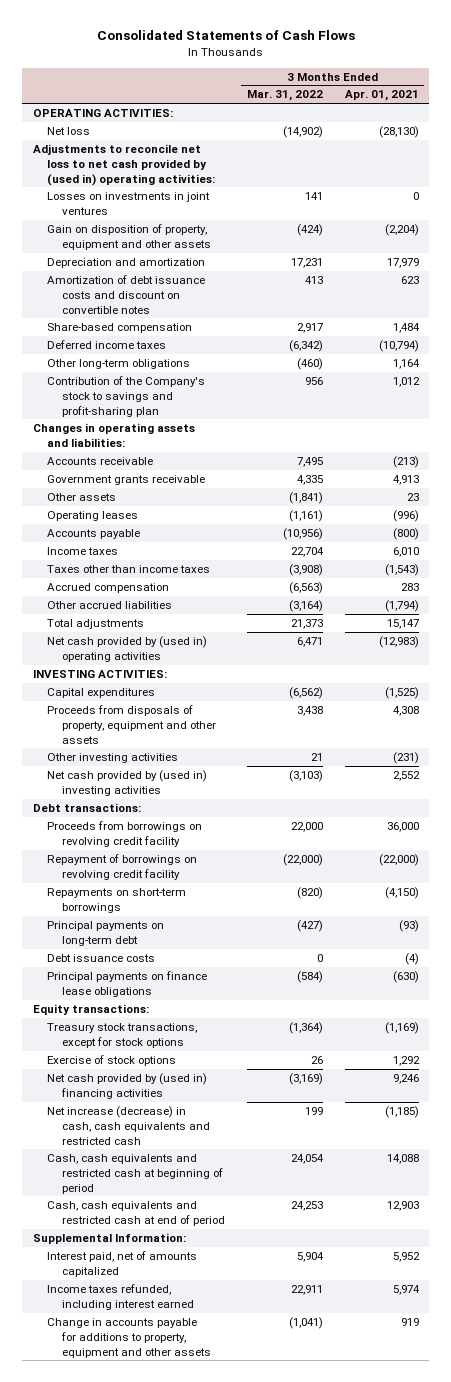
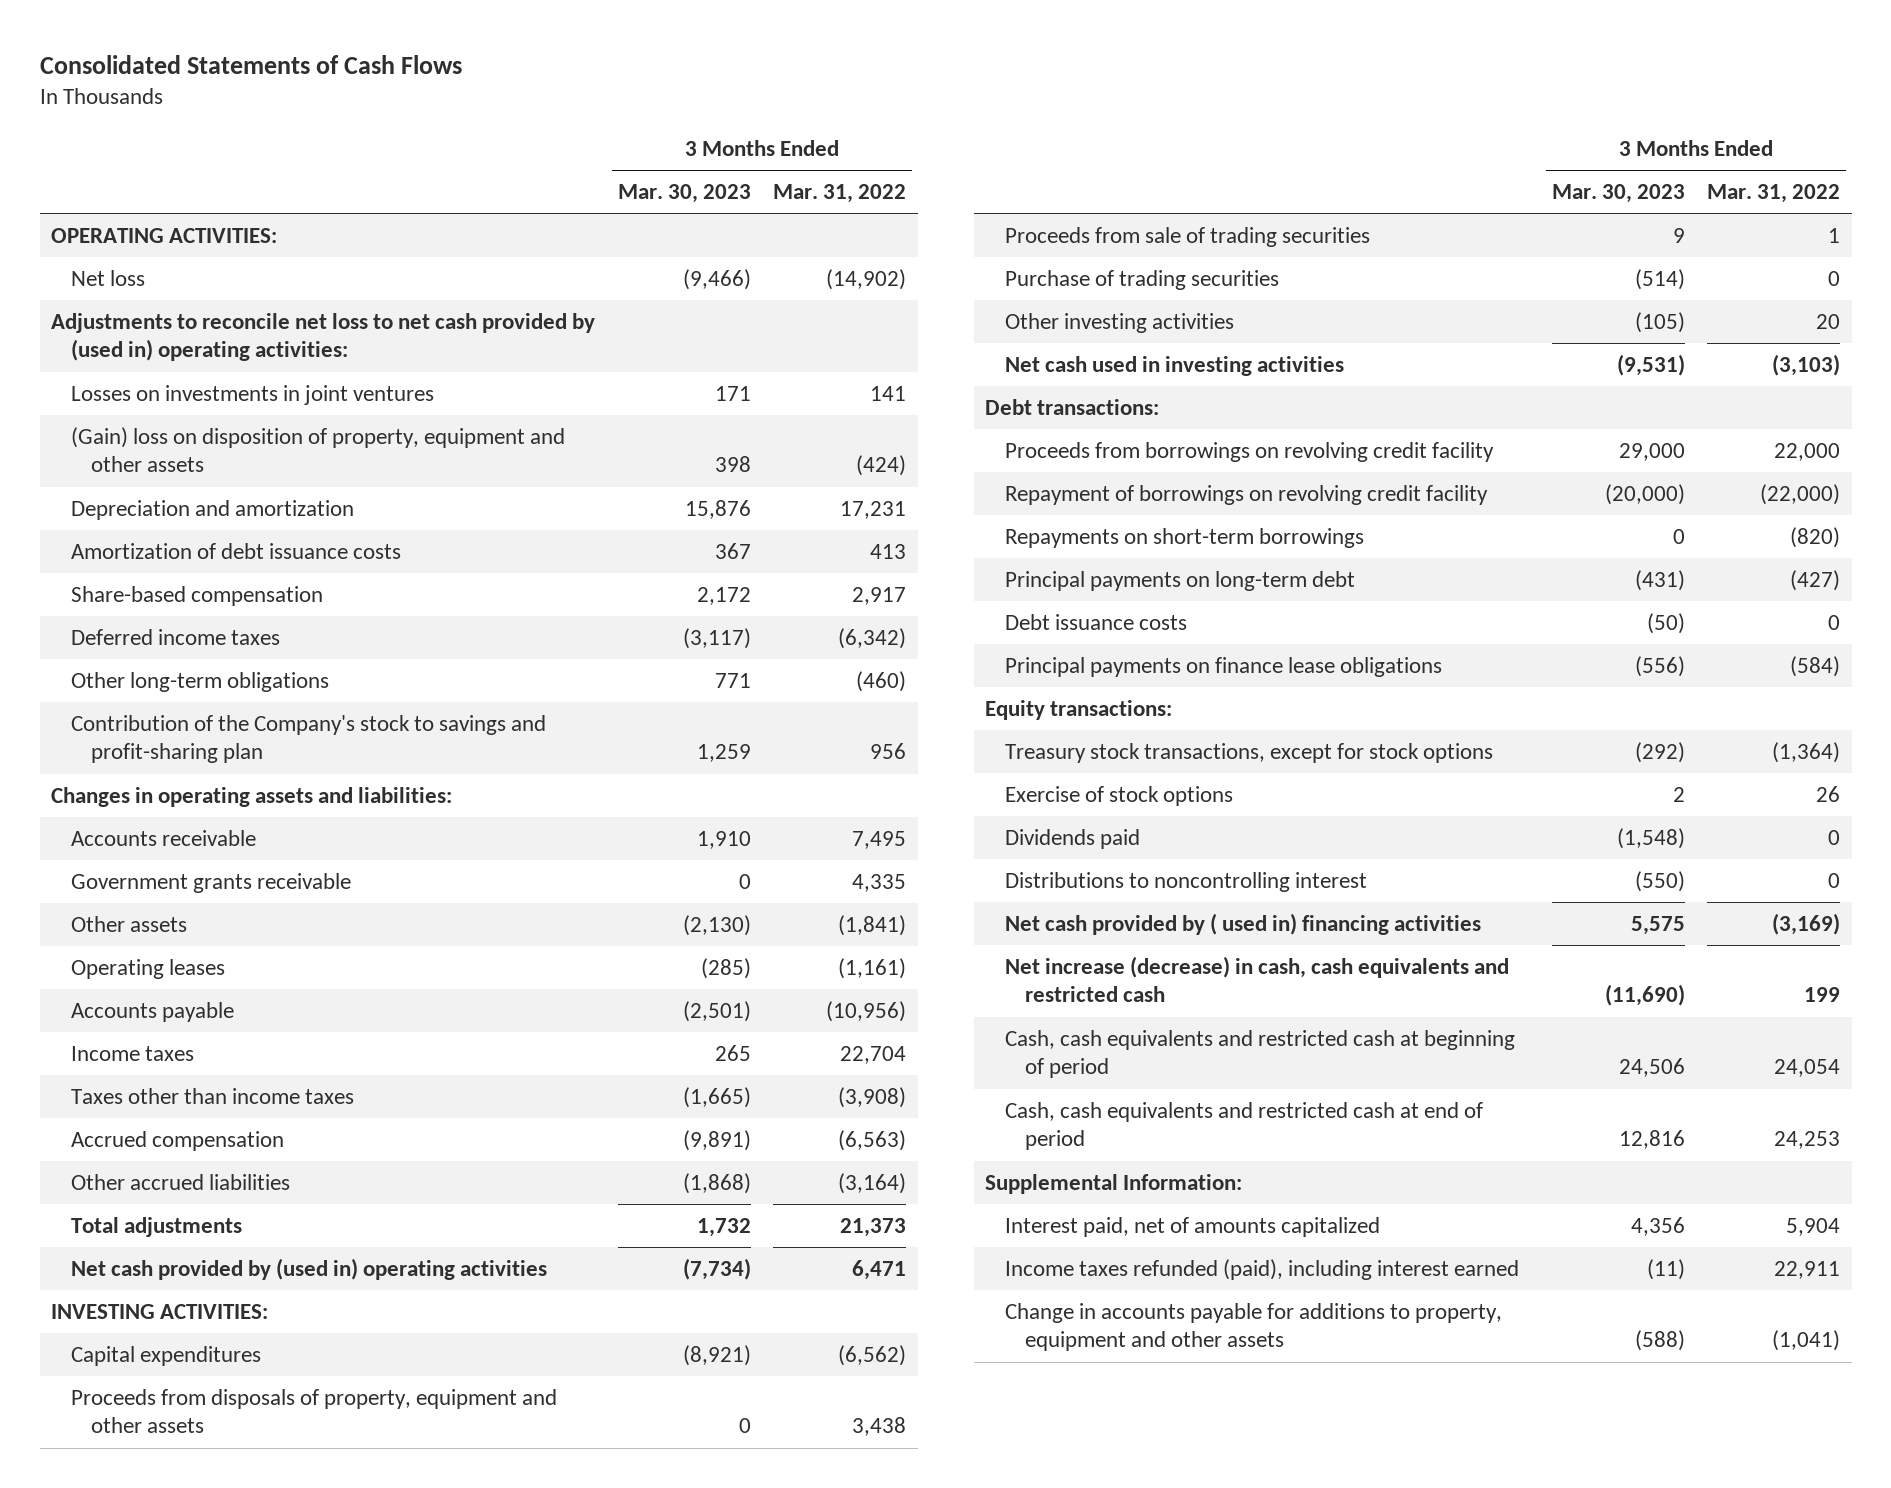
[344,90,419,102] Apr. 01, 2021 -> none
none -> [617,184,751,204] Mar. 30, 2023
[47,224,212,250] Gain on disposition of property, equipment and other assets -> [71,426,566,473] (Gain) loss on disposition of property, equipment and other assets
[47,275,206,314] Amortization of debt issuance costs and discount on convertible notes -> [71,542,402,559] Amortization of debt issuance costs
none -> [1004,226,1370,247] Proceeds from sale of trading securities
none -> [1004,269,1279,290] Purchase of trading securities
[310,753,323,762] 21 -> [1816,313,1841,329] 20
[47,770,208,796] Net cash provided by (used in) investing activities -> [1004,355,1344,376] Net cash used in investing activities
none -> [1004,828,1140,849] Dividends paid
none -> [1004,871,1367,892] Distributions to noncontrolling interest
[47,1073,208,1099] Net cash provided by (used in) financing activities -> [1004,912,1481,935] Net cash provided by ( used in) financing activities
[47,1284,195,1310] Income taxes refunded, including interest earned -> [1004,1258,1519,1280] Income taxes refunded (paid), including interest earned

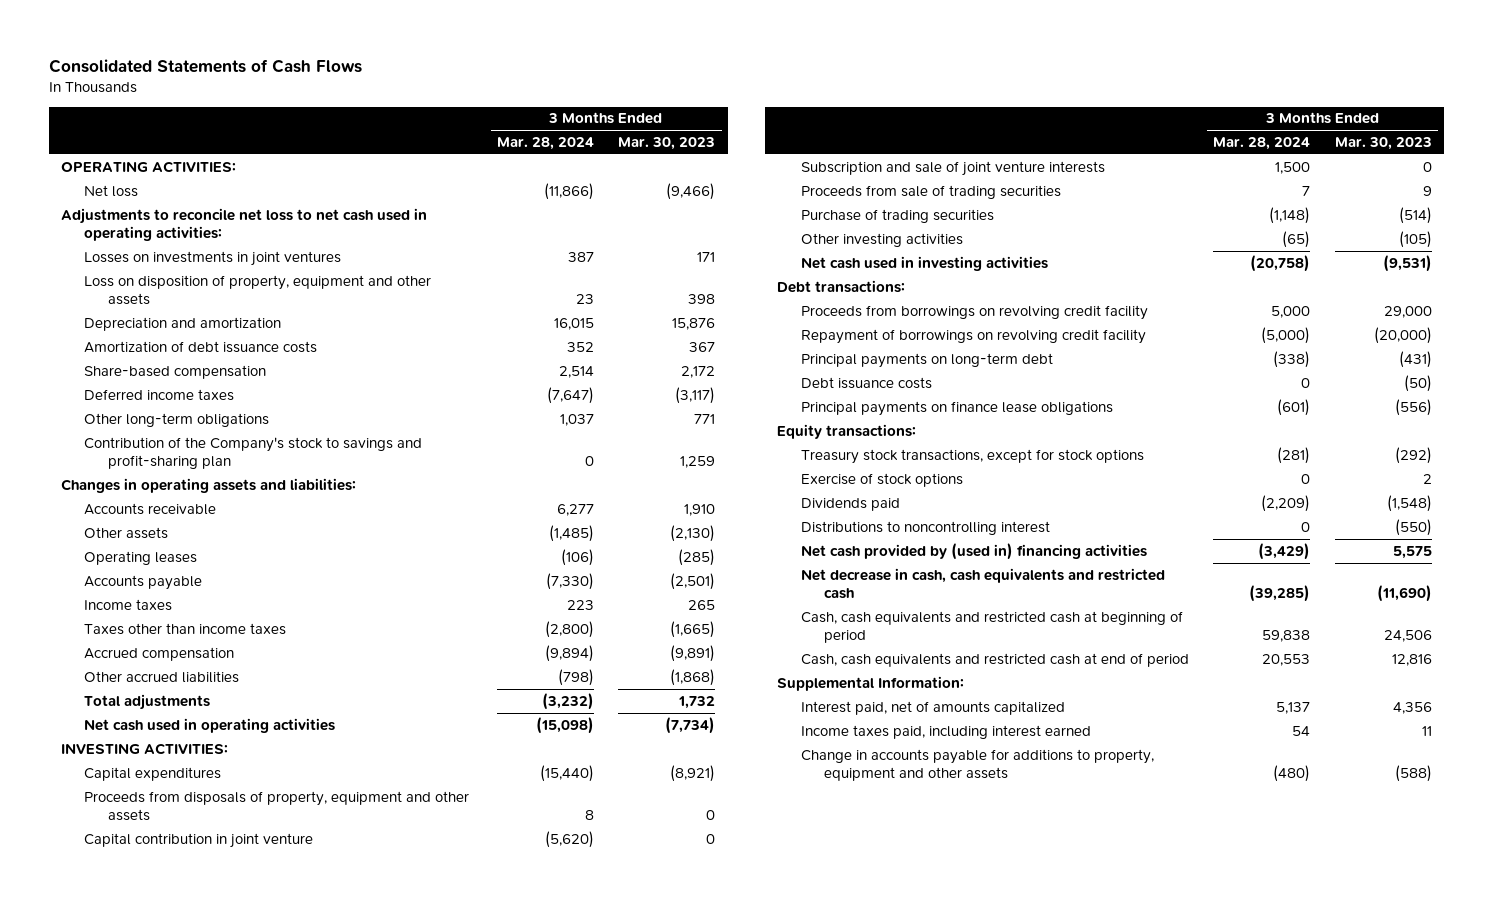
[773,184,907,204] Mar. 31, 2022 -> none
none -> [496,137,594,151] Mar. 28, 2024
[51,312,596,362] Adjustments to reconcile net loss to net cash provided by (used in) operating activities: -> [60,207,427,242] Adjustments to reconcile net loss to net cash used in operating activities:
[71,426,566,473] (Gain) loss on disposition of property, equipment and other assets -> [84,274,432,306] Loss on disposition of property, equipment and other assets
[71,872,352,893] Government grants receivable -> none
[71,1257,548,1280] Net cash provided by (used in) operating activities -> [84,717,336,733] Net cash used in operating activities
none -> [84,832,314,848] Capital contribution in joint venture
none -> [800,160,1105,176] Subscription and sale of joint venture interests
[1004,527,1364,548] Repayments on short-term borrowings -> none
[1004,912,1481,935] Net cash provided by ( used in) financing activities -> [800,542,1147,560] Net cash provided by (used in) financing activities
[1004,955,1509,1003] Net increase (decrease) in cash, cash equivalents and restricted cash -> [800,567,1165,600] Net decrease in cash, cash equivalents and restricted cash
[1004,1258,1519,1280] Income taxes refunded (paid), including interest earned -> [800,724,1091,739] Income taxes paid, including interest earned
[1646,1258,1685,1280] (11) -> [1421,725,1432,736] 11

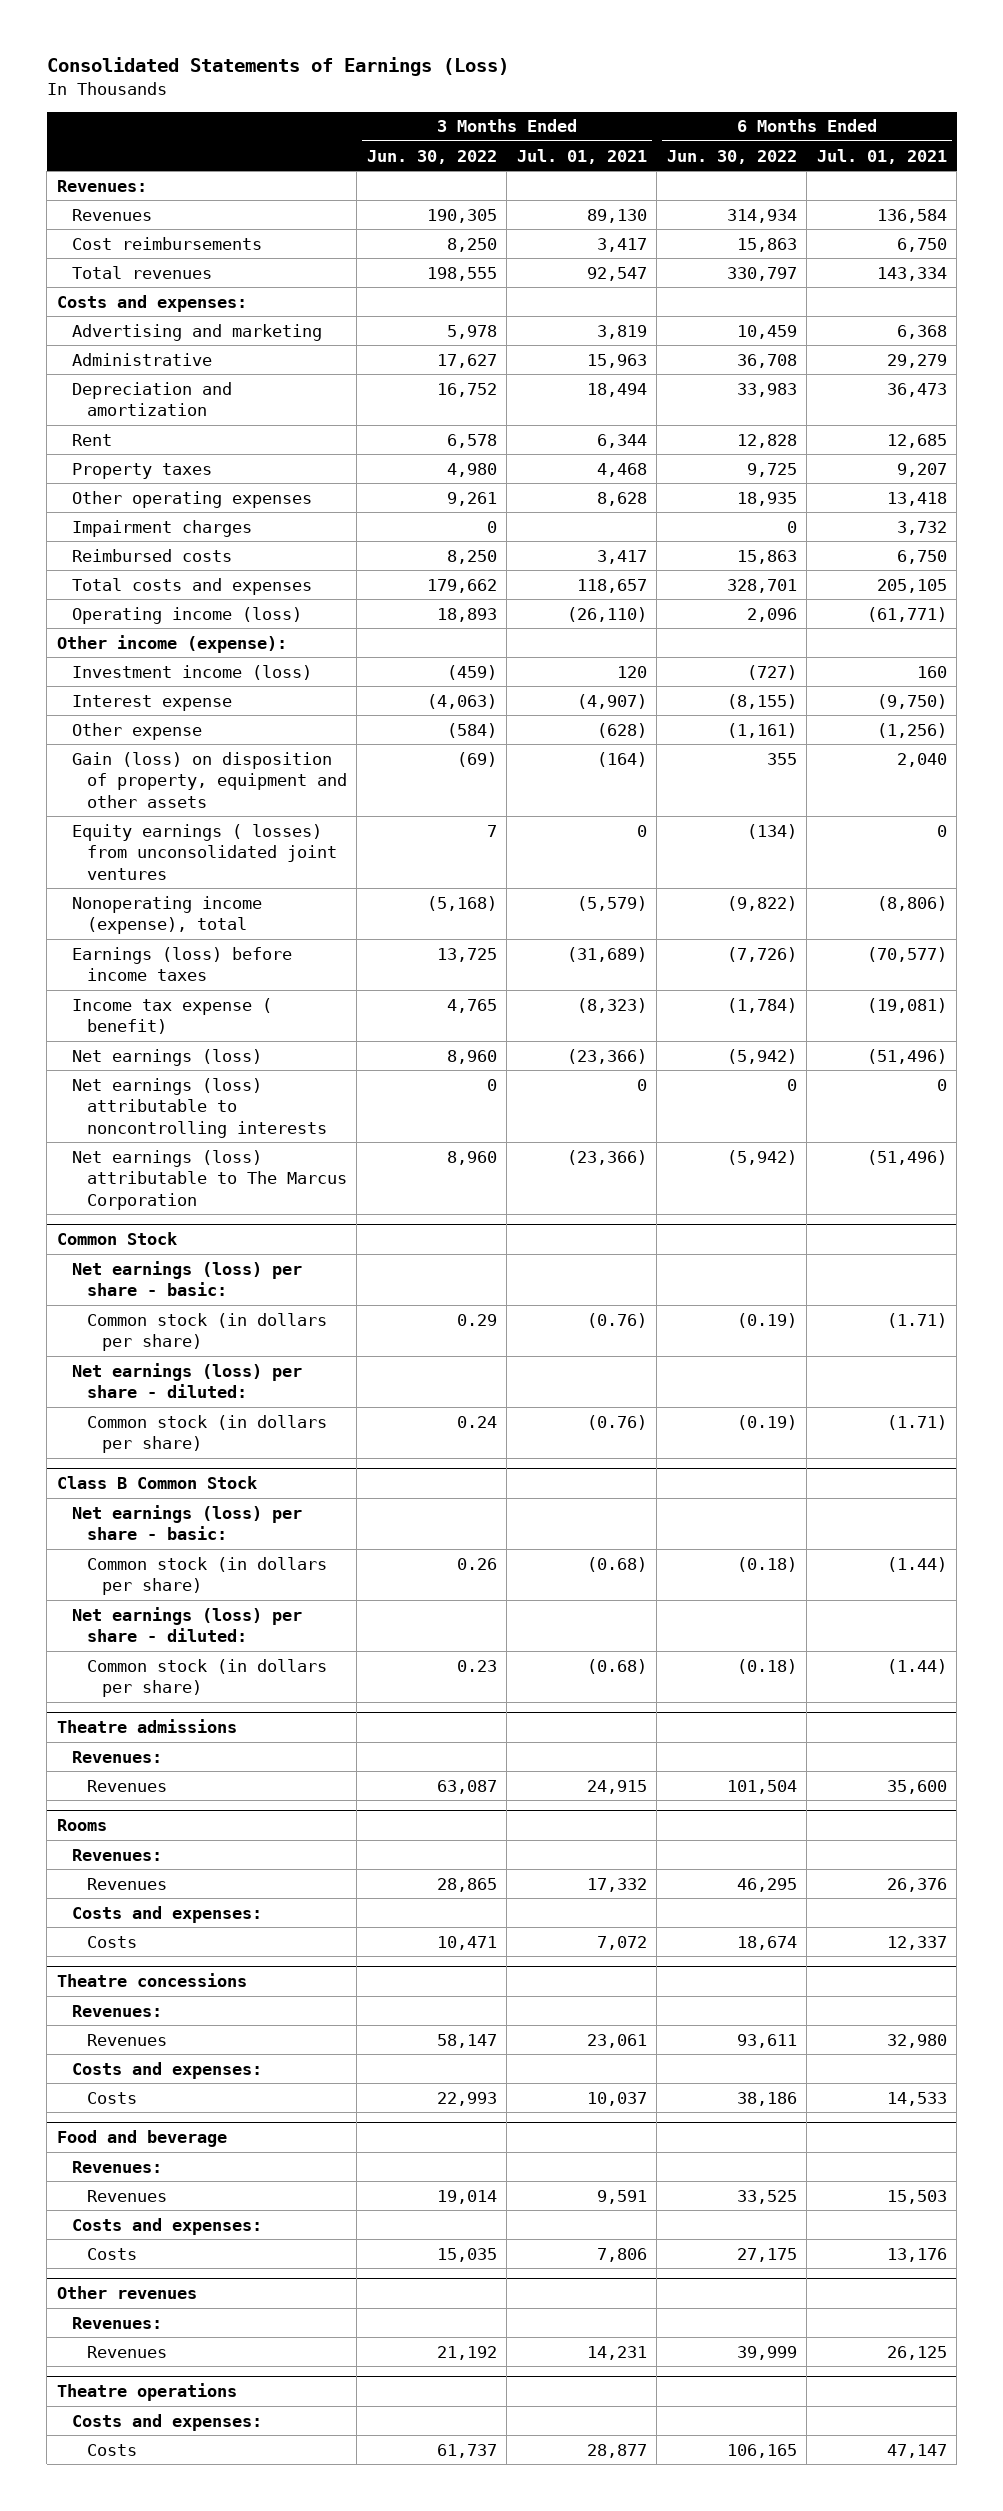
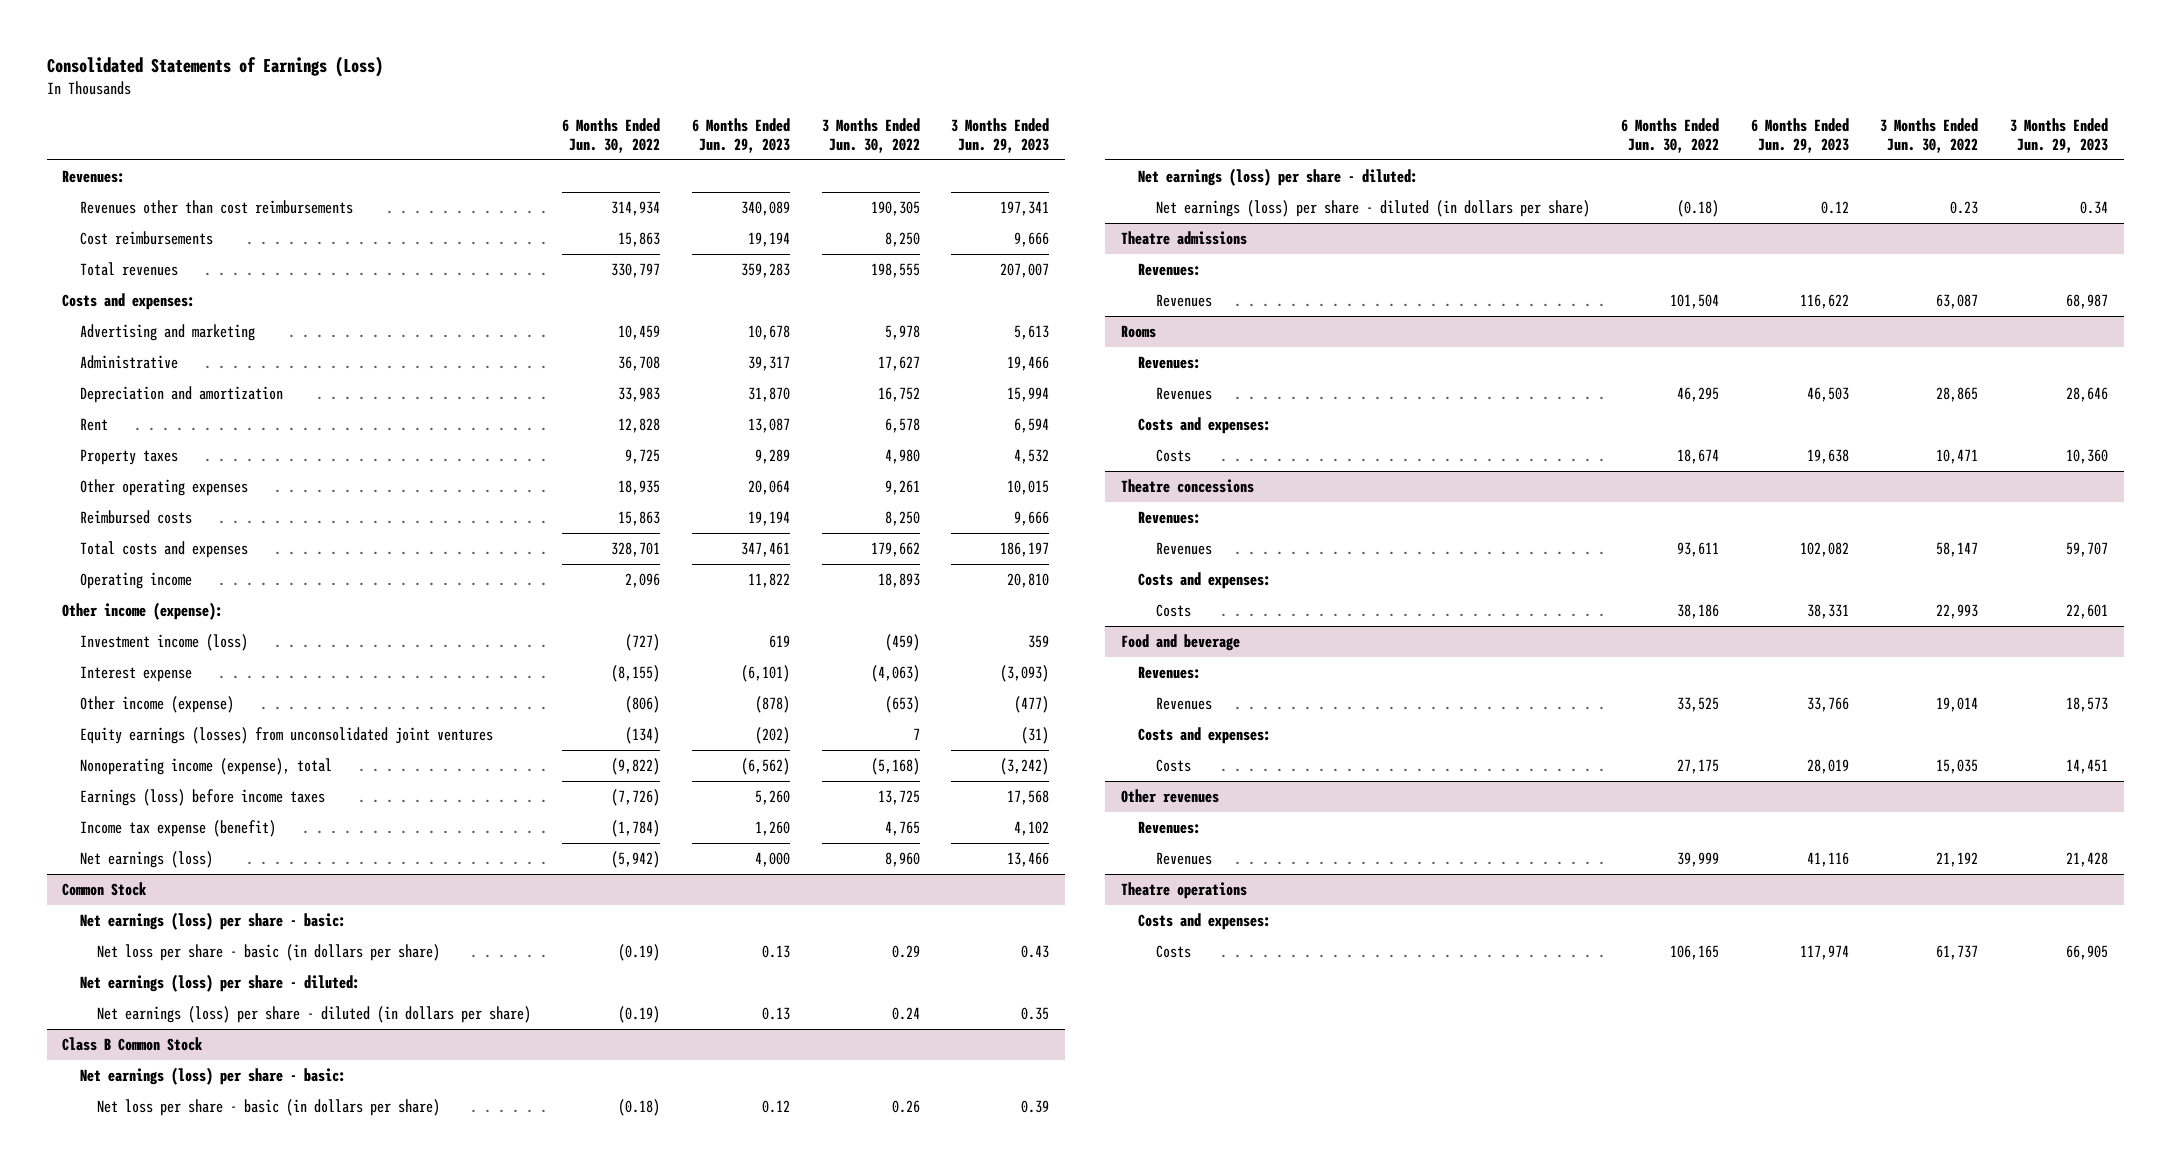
[516,148,647,164] Jul. 01, 2021 -> none
[816,148,947,164] Jul. 01, 2021 -> none
none -> [691,117,790,154] 6 Months Ended Jun. 29, 2023
none -> [951,117,1050,154] 3 Months Ended Jun. 29, 2023
[71,208,152,221] Revenues -> [79,199,353,214] Revenues other than cost reimbursements
[71,519,252,537] Impairment charges -> none
[71,606,302,624] Operating income (loss) -> [79,571,192,589] Operating income
[71,751,347,808] Gain (loss) on disposition of property, equipment and other assets -> none
[71,722,202,740] Other expense -> [79,695,234,713] Other income (expense)
[446,722,497,738] (584) -> [884,695,920,713] (653)
[726,722,797,738] (1,161) -> [625,695,661,713] (806)
[71,823,337,880] Equity earnings ( losses) from unconsolidated joint ventures -> [79,726,493,744] Equity earnings (losses) from unconsolidated joint ventures
[71,997,272,1035] Income tax expense ( benefit) -> [79,819,276,837] Income tax expense (benefit)
[71,1077,327,1138] Net earnings (loss) attributable to noncontrolling interests -> none
[71,1149,347,1210] Net earnings (loss) attributable to The Marcus Corporation -> none
[86,1312,327,1352] Common stock (in dollars per share) -> [96,943,440,961] Net loss per share - basic (in dollars per share)
[86,1414,327,1454] Common stock (in dollars per share) -> [96,1005,531,1023] Net earnings (loss) per share - diluted (in dollars per share)
[86,1556,327,1596] Common stock (in dollars per share) -> [96,1098,440,1116] Net loss per share - basic (in dollars per share)
[86,1658,327,1698] Common stock (in dollars per share) -> [1155,199,1590,217] Net earnings (loss) per share - diluted (in dollars per share)

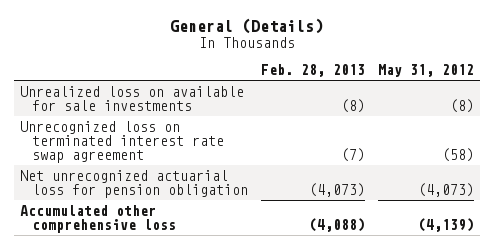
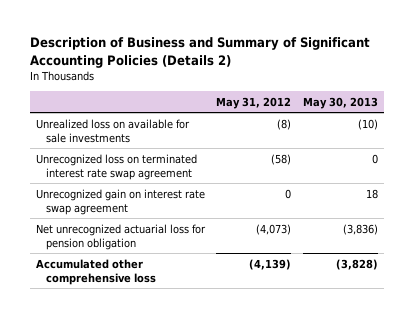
[170,17,324,34] General (Details) -> [29,37,370,68] Description of Business and Summary of Significant Accounting Policies (Details 2)
[261,64,366,78] Feb. 28, 2013 -> none
none -> [303,96,379,109] May 30, 2013
none -> [35,188,205,215] Unrecognized gain on interest rate swap agreement

